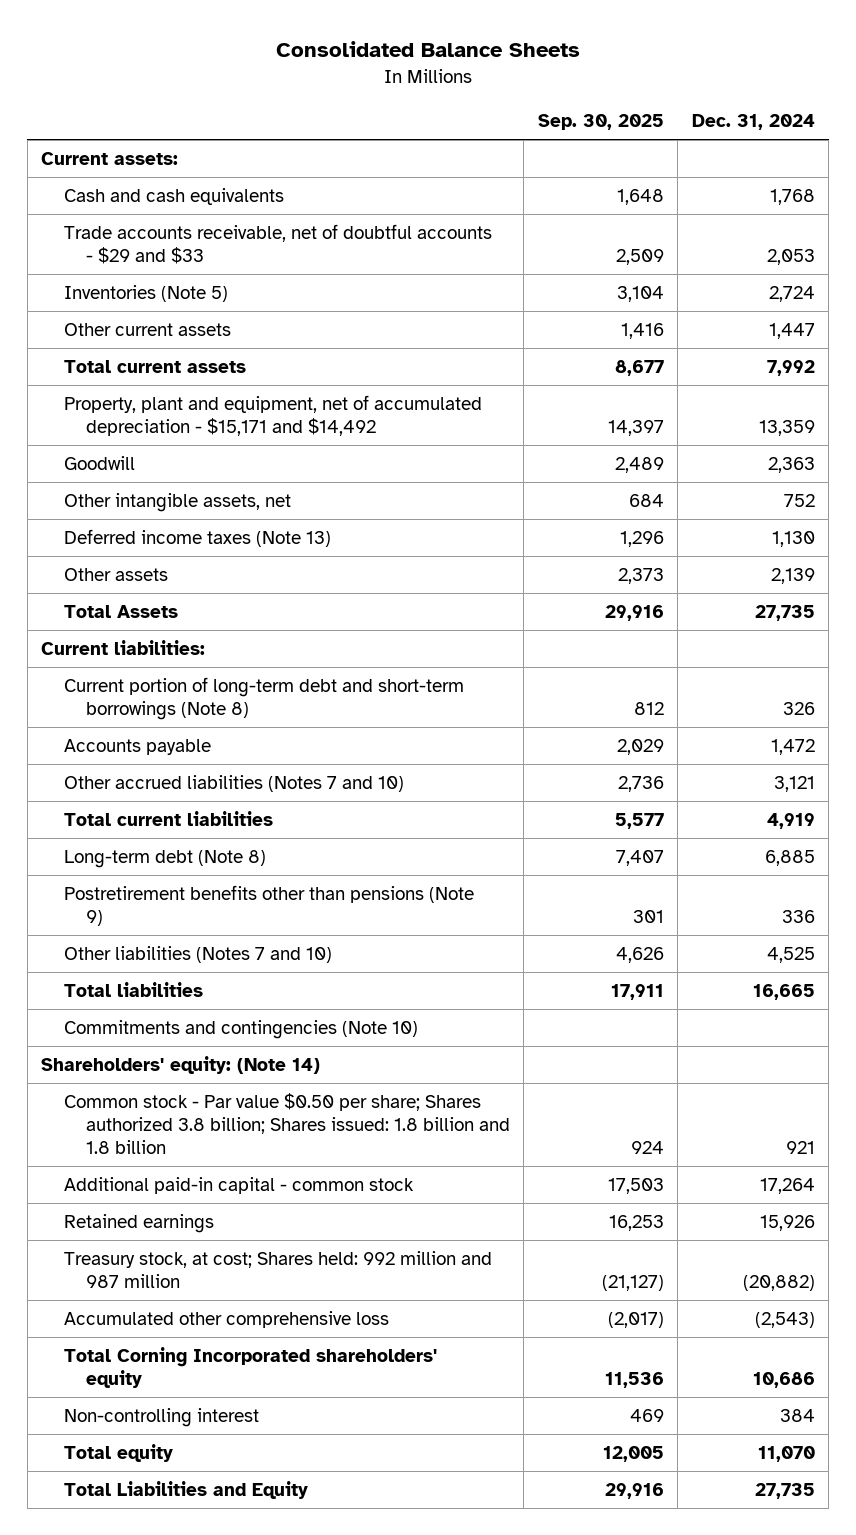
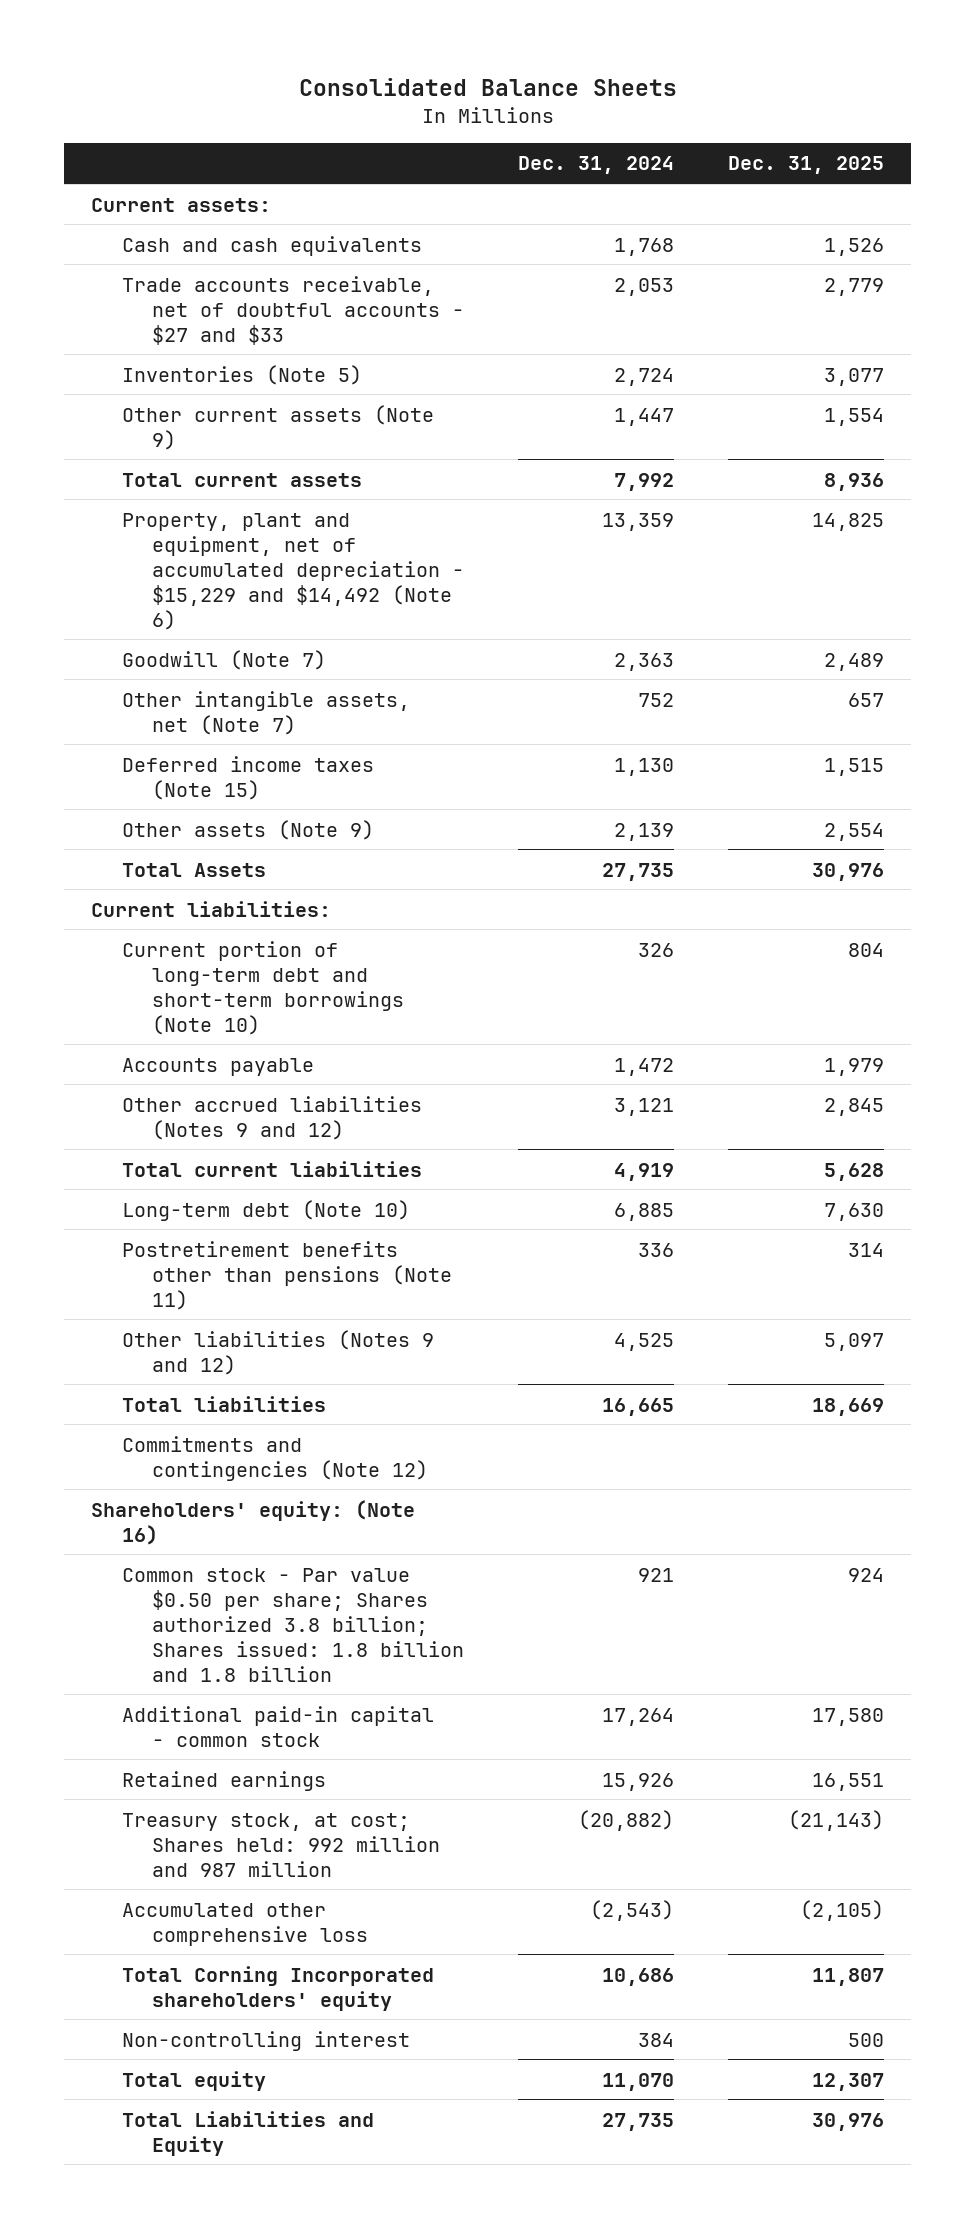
[537,114,664,131] Sep. 30, 2025 -> none
none -> [728,156,885,175] Dec. 31, 2025
[63,224,492,264] Trade accounts receivable, net of doubtful accounts - $29 and $33 -> [121,275,465,345] Trade accounts receivable, net of doubtful accounts - $27 and $33
[63,323,231,337] Other current assets -> [121,404,434,450] Other current assets (Note 9)
[63,395,482,436] Property, plant and equipment, net of accumulated depreciation - $15,171 and $14,492 -> [121,512,465,630] Property, plant and equipment, net of accumulated depreciation - $15,229 and $14,492 (Note 6)
[63,456,135,471] Goodwill -> [121,649,326,670] Goodwill (Note 7)
[63,493,291,513] Other intangible assets, net -> [121,690,410,735] Other intangible assets, net (Note 7)
[63,529,331,548] Deferred income taxes (Note 13) -> [121,755,374,800] Deferred income taxes (Note 15)
[63,568,168,582] Other assets -> [121,819,374,840] Other assets (Note 9)
[63,677,464,720] Current portion of long-term debt and short-term borrowings (Note 8) -> [121,940,405,1035] Current portion of long-term debt and short-term borrowings (Note 10)
[63,775,404,793] Other accrued liabilities (Notes 7 and 10) -> [121,1095,422,1140] Other accrued liabilities (Notes 9 and 12)
[63,850,266,869] Long-term debt (Note 8) -> [121,1199,410,1221] Long-term debt (Note 10)
[63,885,474,926] Postretirement benefits other than pensions (Note 9) -> [121,1240,453,1310] Postretirement benefits other than pensions (Note 11)
[63,946,332,964] Other liabilities (Notes 7 and 10) -> [121,1329,434,1375] Other liabilities (Notes 9 and 12)
[63,1020,418,1040] Commitments and contingencies (Note 10) -> [121,1435,429,1481] Commitments and contingencies (Note 12)
[41,1056,321,1075] Shareholders' equity: (Note 14) -> [91,1499,416,1545] Shareholders' equity: (Note 16)

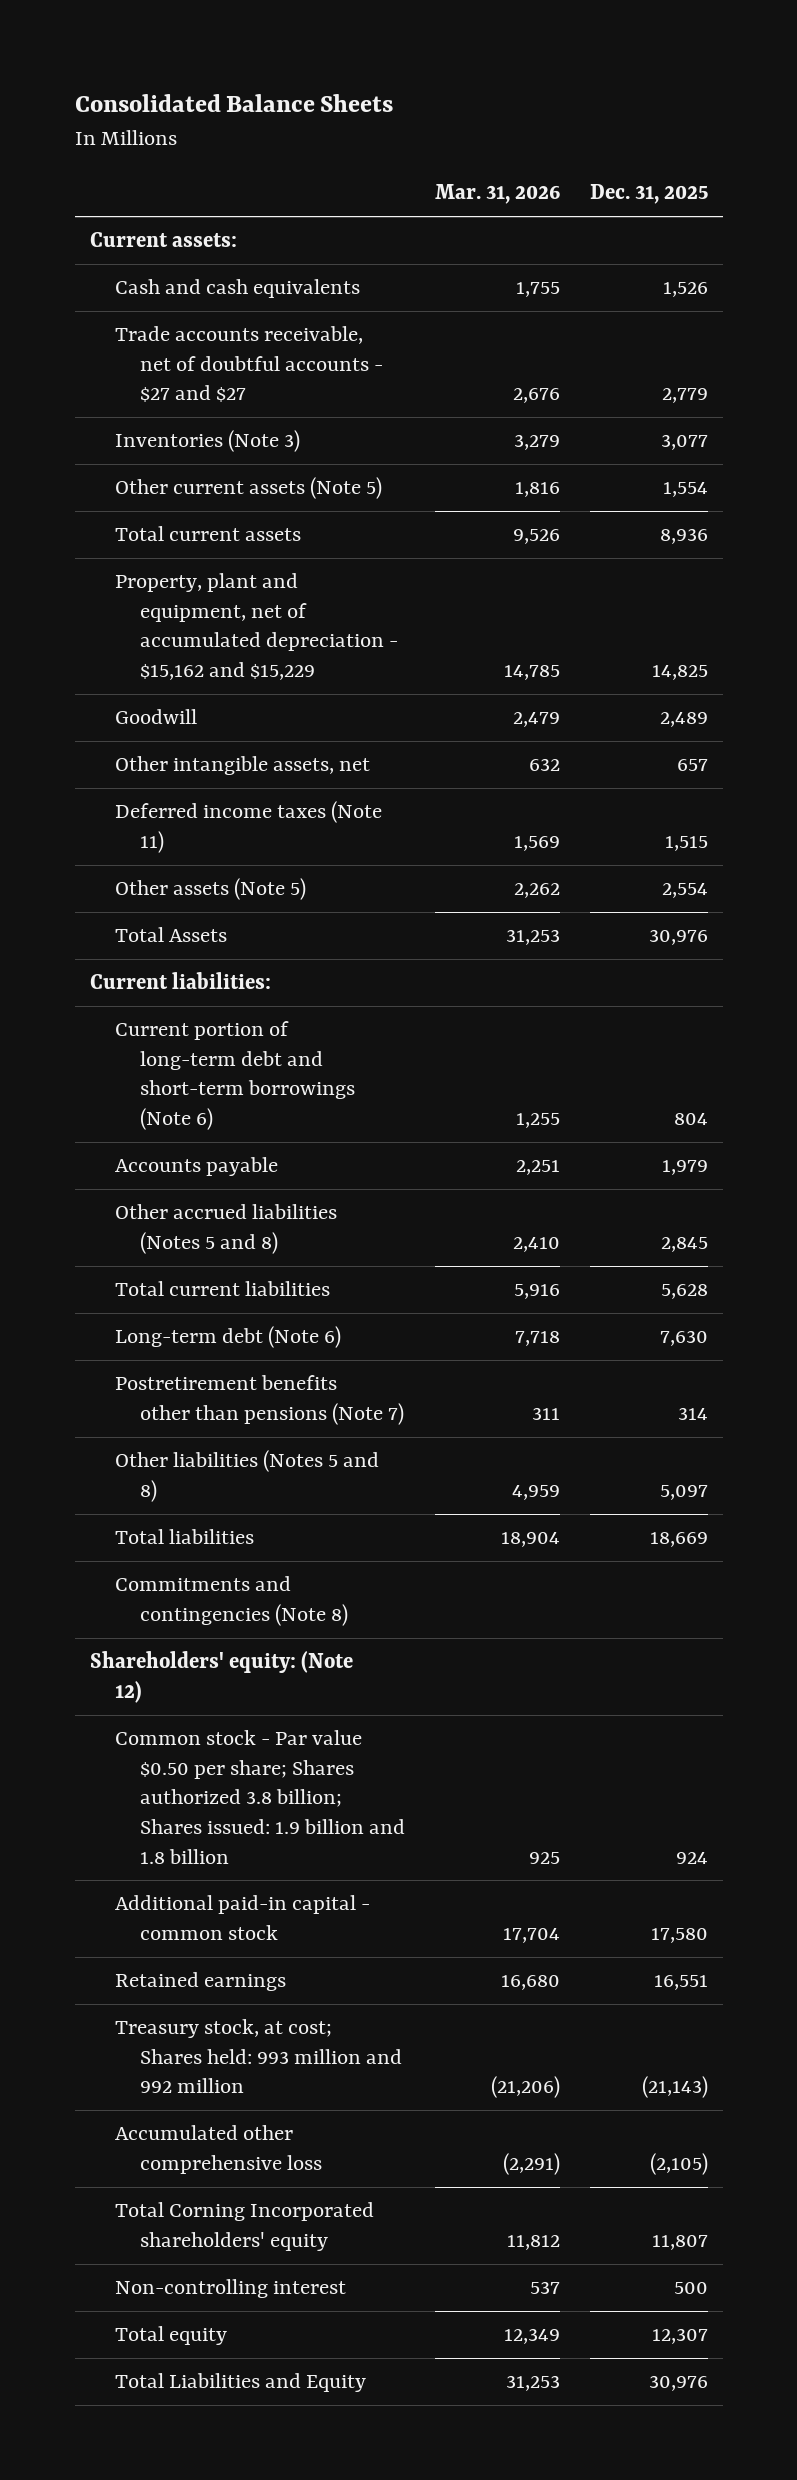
[518,156,675,175] Dec. 31, 2024 -> none
none -> [434,184,560,205] Mar. 31, 2026
[121,275,465,345] Trade accounts receivable, net of doubtful accounts - $27 and $33 -> [114,326,383,403] Trade accounts receivable, net of doubtful accounts - $27 and $27
[121,364,362,385] Inventories (Note 5) -> [114,430,300,453] Inventories (Note 3)
[121,404,434,450] Other current assets (Note 9) -> [114,477,382,500] Other current assets (Note 5)
[121,512,465,630] Property, plant and equipment, net of accumulated depreciation - $15,229 and $14,492 (Note 6) -> [114,573,398,681] Property, plant and equipment, net of accumulated depreciation - $15,162 and $15,229
[121,649,326,670] Goodwill (Note 7) -> [114,709,197,725] Goodwill
[121,690,410,735] Other intangible assets, net (Note 7) -> [114,756,370,776] Other intangible assets, net
[121,755,374,800] Deferred income taxes (Note 15) -> [114,801,382,853] Deferred income taxes (Note 11)
[121,819,374,840] Other assets (Note 9) -> [114,878,306,901] Other assets (Note 5)
[121,940,405,1035] Current portion of long-term debt and short-term borrowings (Note 10) -> [114,1021,355,1131] Current portion of long-term debt and short-term borrowings (Note 6)
[121,1095,422,1140] Other accrued liabilities (Notes 9 and 12) -> [114,1204,337,1254] Other accrued liabilities (Notes 5 and 8)
[121,1199,410,1221] Long-term debt (Note 10) -> [114,1326,341,1349] Long-term debt (Note 6)
[121,1240,453,1310] Postretirement benefits other than pensions (Note 11) -> [114,1375,404,1425] Postretirement benefits other than pensions (Note 7)
[121,1329,434,1375] Other liabilities (Notes 9 and 12) -> [114,1450,379,1502] Other liabilities (Notes 5 and 8)
[121,1435,429,1481] Commitments and contingencies (Note 12) -> [114,1576,348,1626] Commitments and contingencies (Note 8)
[91,1499,416,1545] Shareholders' equity: (Note 16) -> [89,1651,353,1703] Shareholders' equity: (Note 12)
[121,1567,465,1682] Common stock - Par value $0.50 per share; Shares authorized 3.8 billion; Shares issued: 1.8 billion and 1.8 billion -> [114,1730,405,1864] Common stock - Par value $0.50 per share; Shares authorized 3.8 billion; Shares issued: 1.9 billion and 1.8 billion
[121,1812,441,1877] Treasury stock, at cost; Shares held: 992 million and 987 million -> [114,2019,402,2094] Treasury stock, at cost; Shares held: 993 million and 992 million

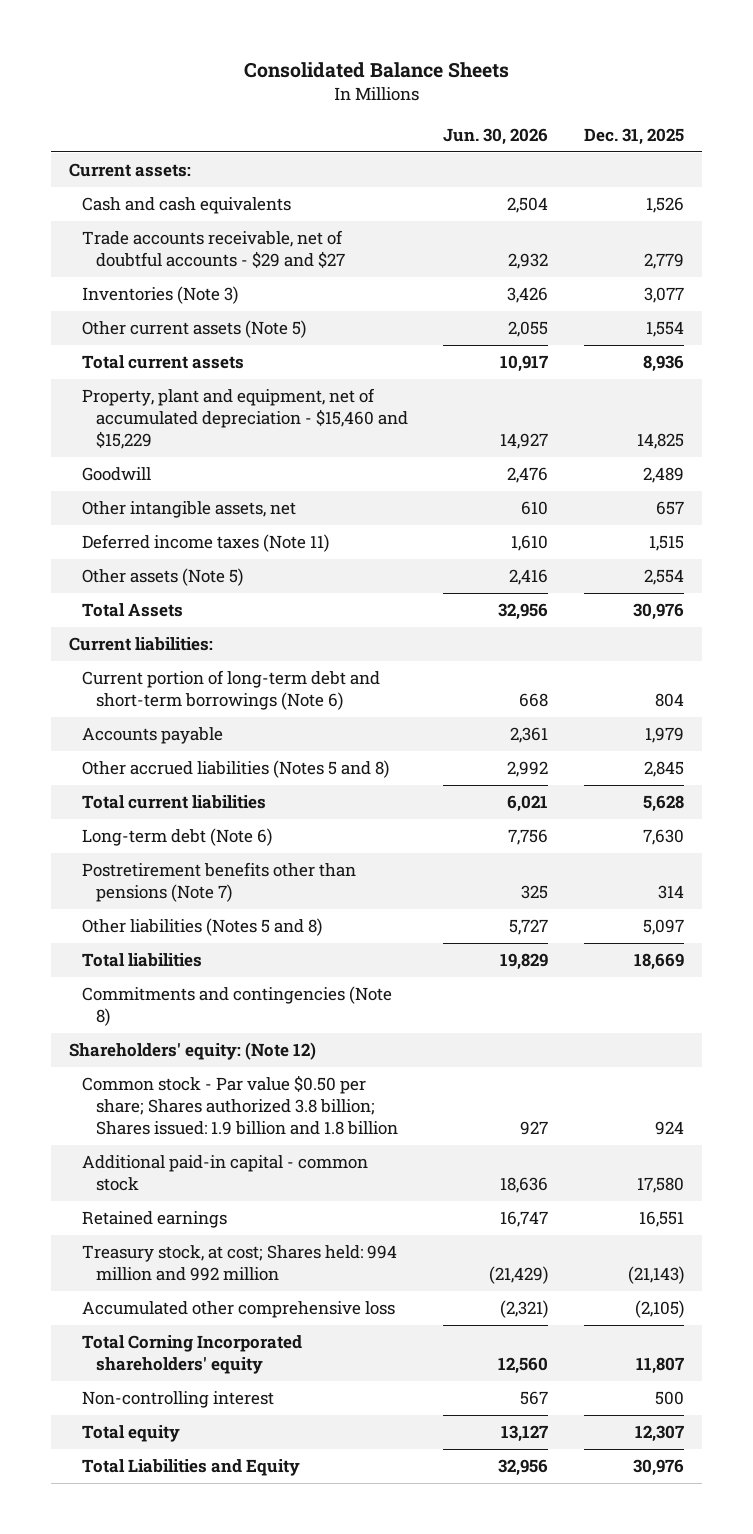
[434,184,560,205] Mar. 31, 2026 -> none
none -> [443,127,549,145] Jun. 30, 2026
[114,326,383,403] Trade accounts receivable, net of doubtful accounts - $27 and $27 -> [82,230,345,269] Trade accounts receivable, net of doubtful accounts - $29 and $27
[114,573,398,681] Property, plant and equipment, net of accumulated depreciation - $15,162 and $15,229 -> [82,388,408,450] Property, plant and equipment, net of accumulated depreciation - $15,460 and $15,229
[114,2019,402,2094] Treasury stock, at cost; Shares held: 993 million and 992 million -> [82,1245,398,1282] Treasury stock, at cost; Shares held: 994 million and 992 million

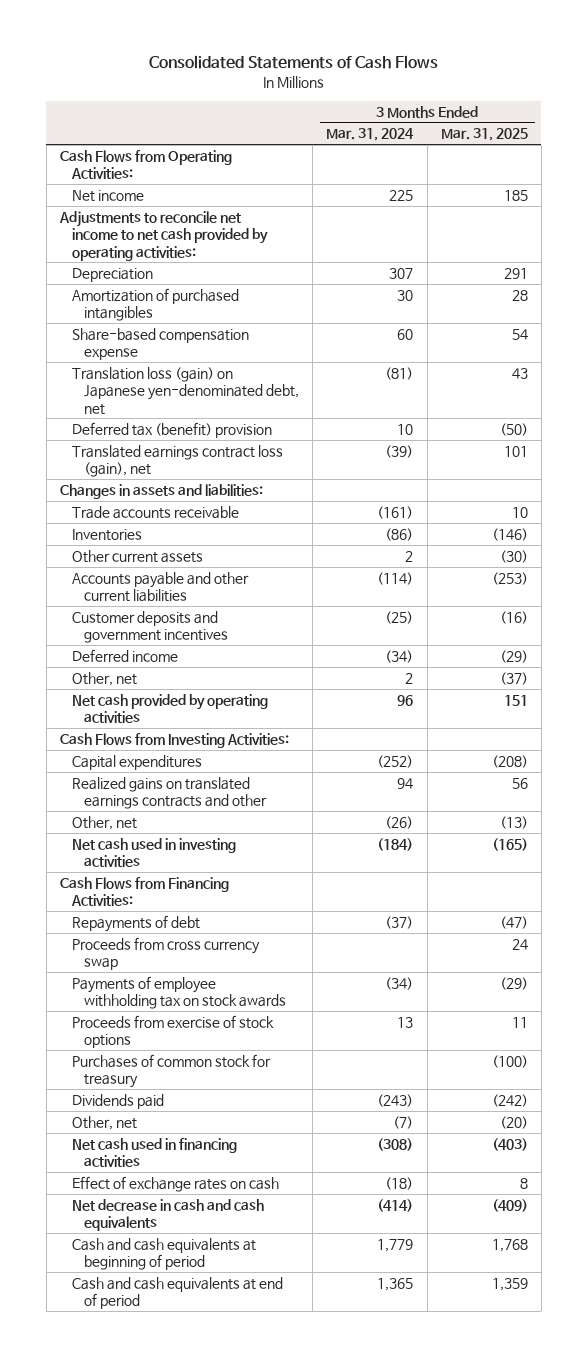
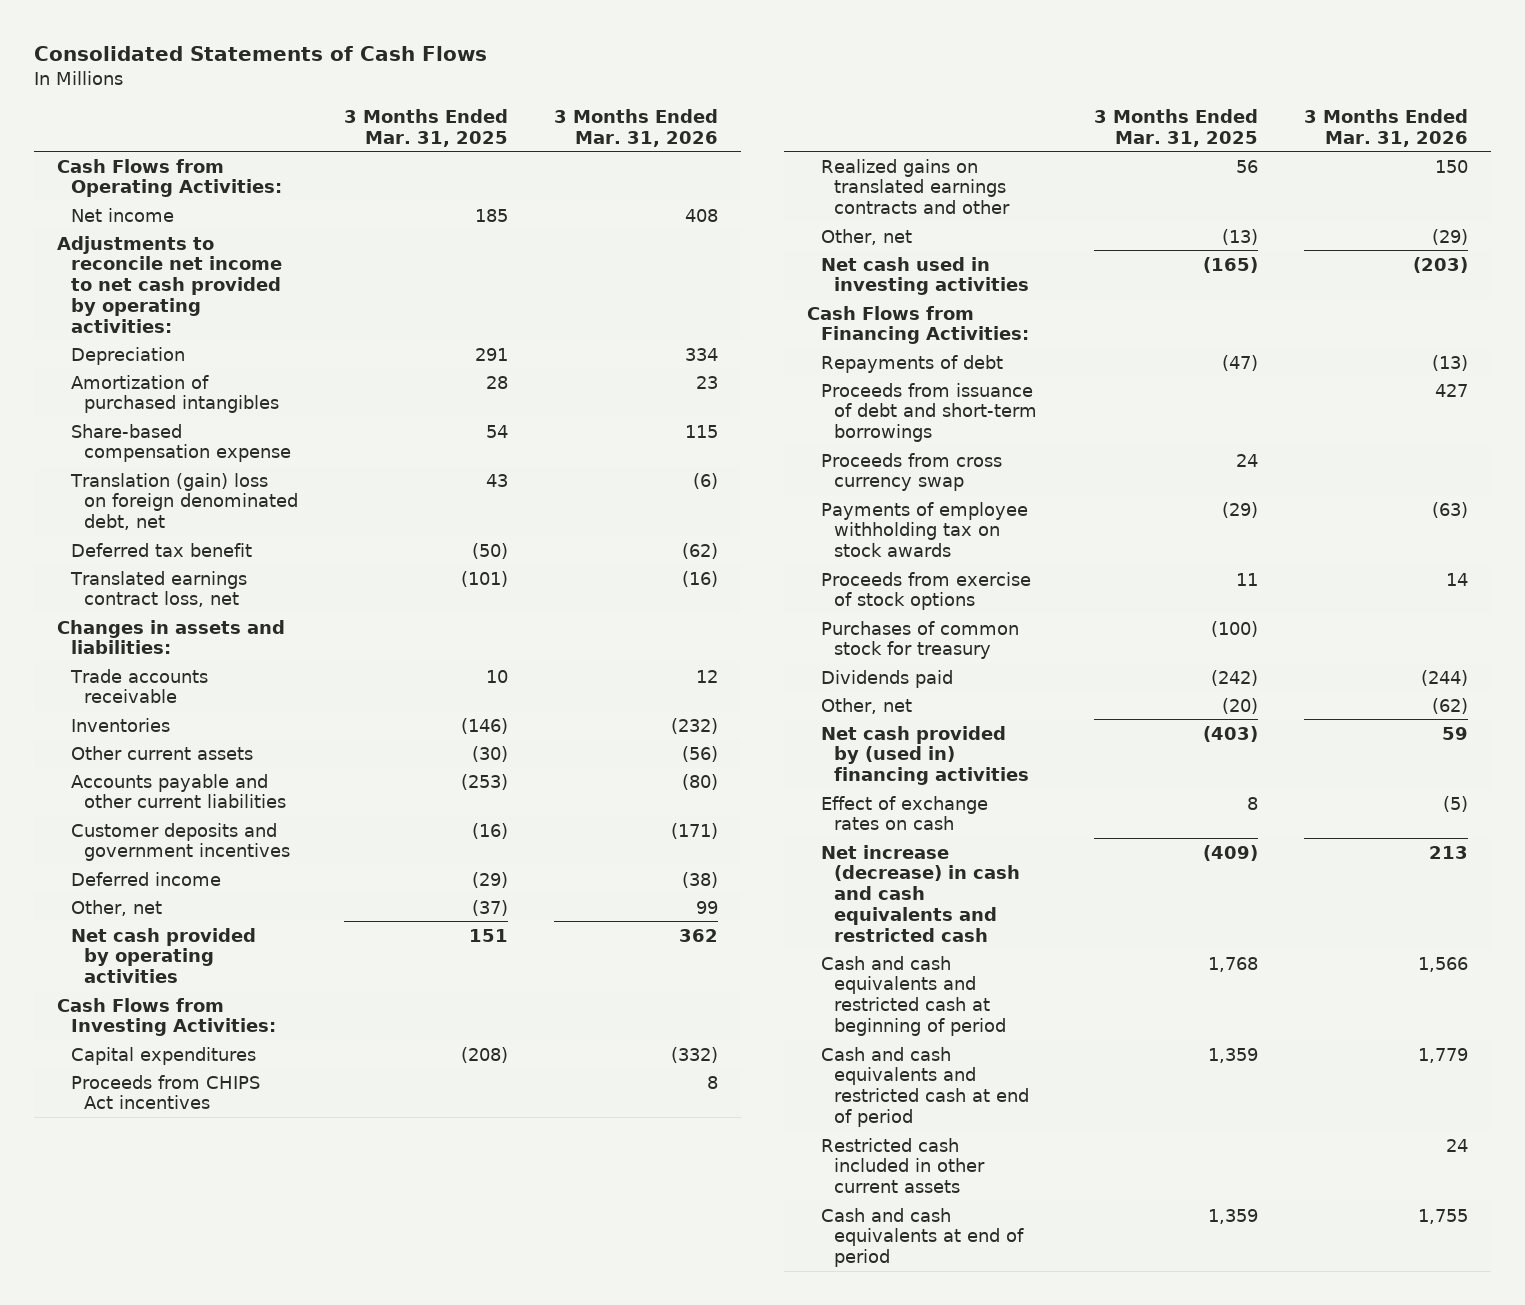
[326,128,415,142] Mar. 31, 2024 -> none
none -> [553,108,718,147] 3 Months Ended Mar. 31, 2026
[72,366,300,415] Translation loss (gain) on Japanese yen-denominated debt, net -> [69,472,299,531] Translation (gain) loss on foreign denominated debt, net
[72,421,273,438] Deferred tax (benefit) provision -> [70,542,252,557] Deferred tax benefit
[72,444,284,478] Translated earnings contract loss (gain), net -> [69,570,247,608] Translated earnings contract loss, net
[503,445,528,457] 101 -> [460,570,508,587] (101)
none -> [70,1074,260,1110] Proceeds from CHIPS Act incentives
none -> [820,382,1037,443] Proceeds from issuance of debt and short-term borrowings
[72,1137,238,1168] Net cash used in financing activities -> [820,725,1029,786] Net cash provided by (used in) financing activities
[72,1198,265,1232] Net decrease in cash and cash equivalents -> [820,844,1020,942] Net increase (decrease) in cash and cash equivalents and restricted cash
[72,1237,257,1271] Cash and cash equivalents at beginning of period -> [820,955,1006,1036] Cash and cash equivalents and restricted cash at beginning of period
none -> [820,1046,1029,1127] Cash and cash equivalents and restricted cash at end of period
none -> [820,1137,985,1194] Restricted cash included in other current assets

